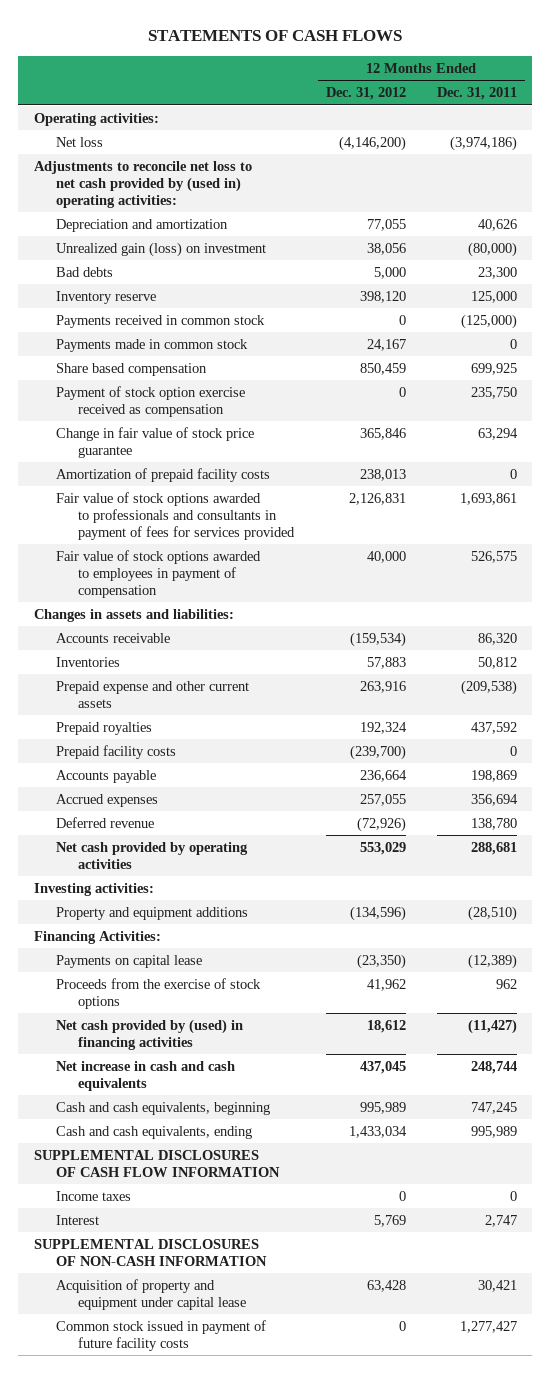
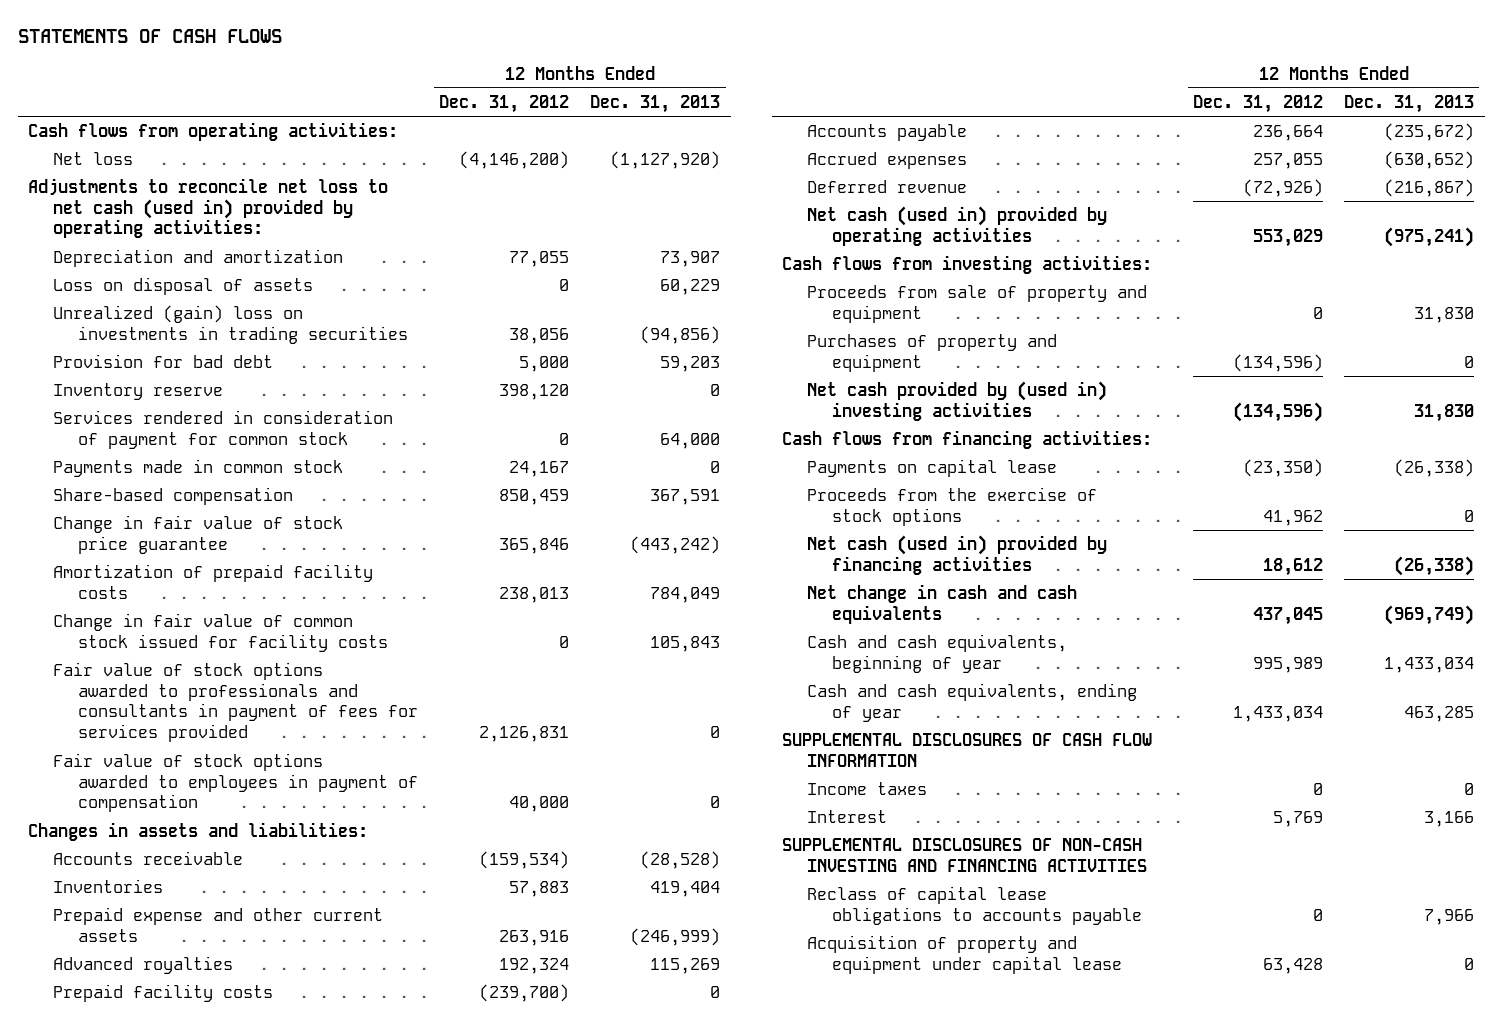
[436,87,517,101] Dec. 31, 2011 -> none
none -> [590,94,721,113] Dec. 31, 2013
[33,112,159,126] Operating activities: -> [28,121,399,141] Cash flows from operating activities:
[33,160,252,209] Adjustments to reconcile net loss to net cash provided by (used in) operating activities: -> [28,177,389,239] Adjustments to reconcile net loss to net cash (used in) provided by operating activities:
none -> [53,276,314,295] Loss on disposal of assets
[56,241,267,257] Unrealized gain (loss) on investment -> [53,304,409,344] Unrealized (gain) loss on investments in trading securities
[56,266,114,277] Bad debts -> [53,353,274,368] Provision for bad debt
[56,314,266,328] Payments received in common stock -> [53,409,394,449] Services rendered in consideration of payment for common stock
[56,385,246,418] Payment of stock option exercise received as compensation -> none
[56,362,208,376] Share based compensation -> [53,486,294,505] Share-based compensation
none -> [53,612,389,652] Change in fair value of common stock issued for facility costs
[56,721,153,735] Prepaid royalties -> [53,955,234,974] Advanced royalties
[56,841,249,870] Net cash provided by operating activities -> [807,205,1108,246] Net cash (used in) provided by operating activities
[33,882,154,896] Investing activities: -> [782,254,1153,274] Cash flows from investing activities:
none -> [807,284,1148,323] Proceeds from sale of property and equipment
[56,906,249,920] Property and equipment additions -> [807,333,1058,372] Purchases of property and equipment
none -> [807,380,1108,421] Net cash provided by (used in) investing activities
[33,930,161,944] Financing Activities: -> [782,429,1153,449] Cash flows from financing activities:
[56,1018,244,1051] Net cash provided by (used) in financing activities -> [807,534,1108,575] Net cash (used in) provided by financing activities
[56,1060,236,1092] Net increase in cash and cash equivalents -> [807,583,1078,624] Net change in cash and cash equivalents
[56,1101,271,1115] Cash and cash equivalents, beginning -> [807,633,1068,673] Cash and cash equivalents, beginning of year
[56,1125,253,1139] Cash and cash equivalents, ending -> [807,682,1138,722] Cash and cash equivalents, ending of year
[33,1238,268,1267] SUPPLEMENTAL DISCLOSURES OF NON-CASH INFORMATION -> [782,837,1148,872] SUPPLEMENTAL DISCLOSURES OF NON-CASH INVESTING AND FINANCING ACTIVITIES
none -> [807,885,1143,925] Reclass of capital lease obligations to accounts payable
[56,1319,267,1352] Common stock issued in payment of future facility costs -> none

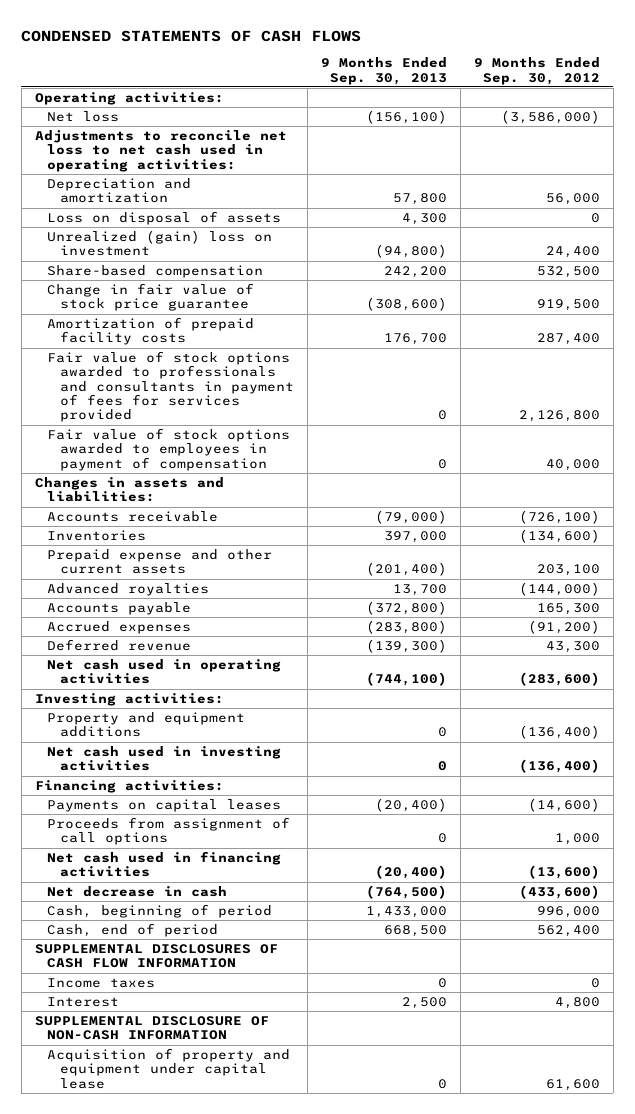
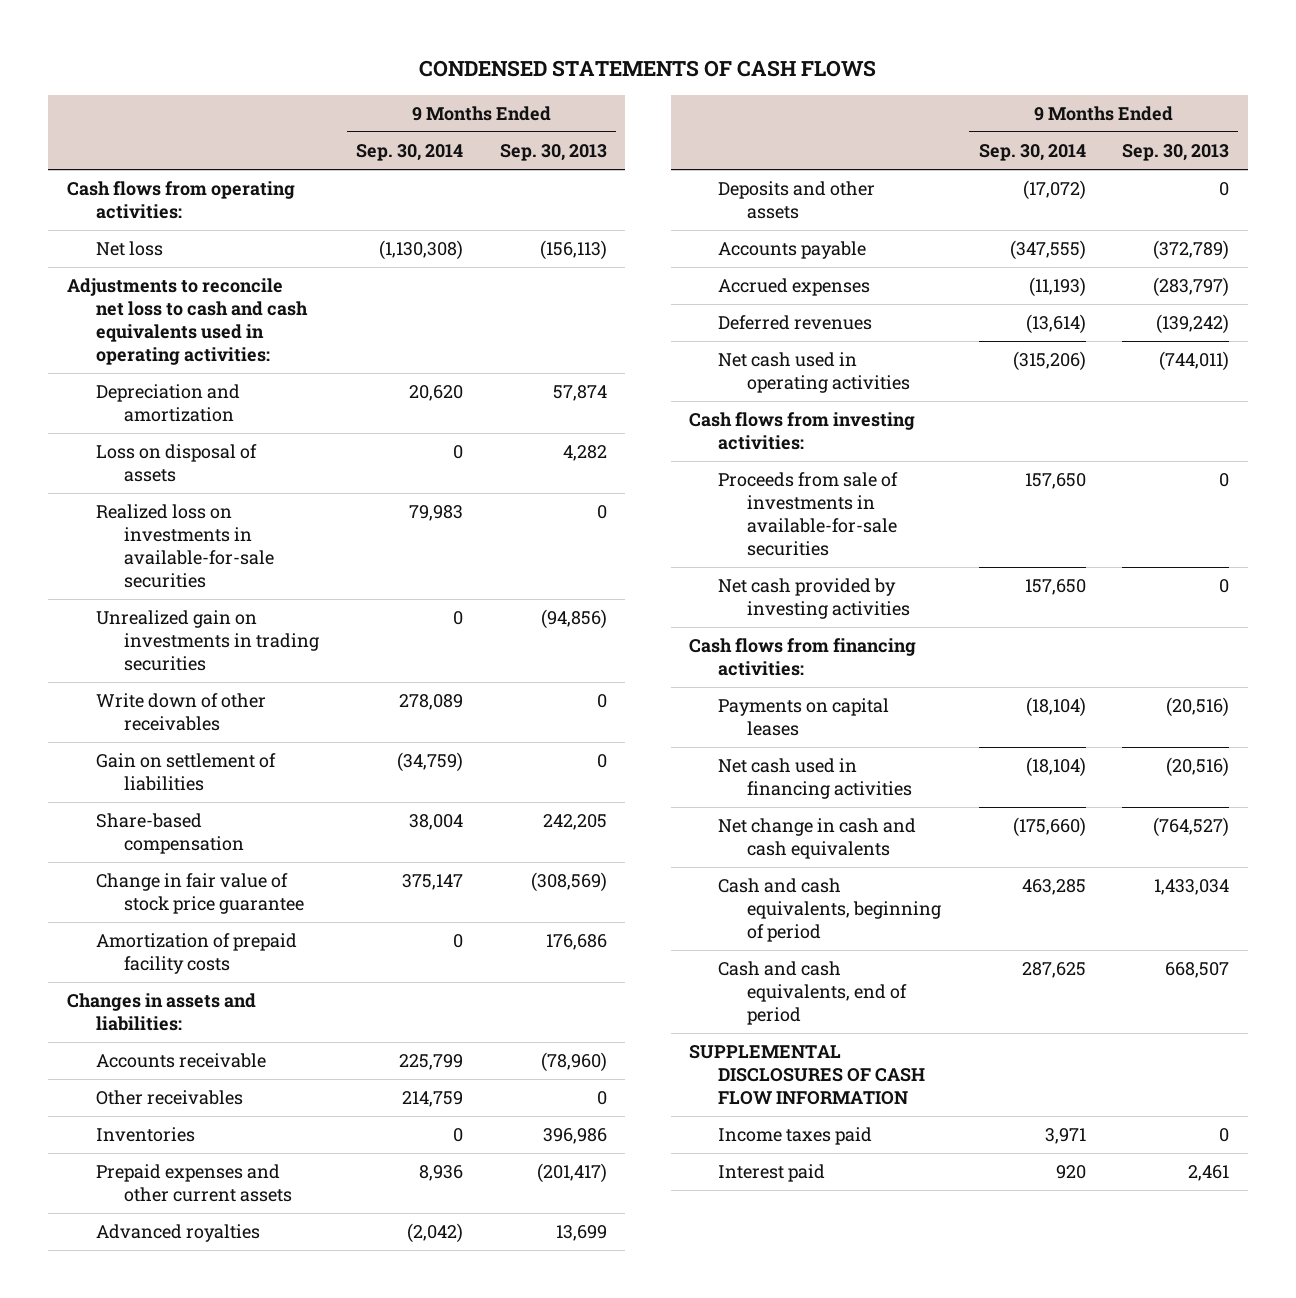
[473,57,600,85] 9 Months Ended Sep. 30, 2012 -> none
none -> [356,144,464,162] Sep. 30, 2014
[34,92,224,106] Operating activities: -> none
[47,351,294,423] Fair value of stock options awarded to professionals and consultants in payment of fees for services provided -> none
[47,428,291,471] Fair value of stock options awarded to employees in payment of compensation -> none
none -> [66,181,295,220] Cash flows from operating activities:
[365,110,447,125] (156,100) -> [539,240,607,261] (156,113)
[34,130,287,172] Adjustments to reconcile net loss to net cash used in operating activities: -> [66,278,308,365] Adjustments to reconcile net loss to cash and cash equivalents used in operating activities:
[392,193,447,206] 57,800 -> [552,385,607,402] 57,874
[401,213,447,226] 4,300 -> [562,445,607,462] 4,282
none -> [95,504,275,588] Realized loss on investments in available-for-sale securities
[47,230,273,257] Unrealized (gain) loss on investment -> [95,610,320,671] Unrealized gain on investments in trading securities
[374,244,447,259] (94,800) -> [540,609,607,630] (94,856)
none -> [95,693,266,732] Write down of other receivables
none -> [95,753,276,792] Gain on settlement of liabilities
[383,266,447,279] 242,200 -> [542,814,607,831] 242,205
[365,297,447,312] (308,600) -> [530,872,607,893] (308,569)
[383,333,447,346] 176,700 -> [545,934,607,951] 176,686
[34,693,224,707] Investing activities: -> none
[47,712,246,738] Property and equipment additions -> none
[34,780,224,794] Financing activities: -> none
[47,817,291,846] Proceeds from assignment of call options -> none
[374,510,447,525] (79,000) -> [540,1052,607,1073] (78,960)
none -> [95,1090,243,1106] Other receivables
[383,531,447,544] 397,000 -> [542,1128,607,1145] 396,986
[47,549,273,575] Prepaid expense and other current assets -> [95,1164,293,1203] Prepaid expenses and other current assets
[365,562,447,577] (201,400) -> [536,1163,607,1184] (201,417)
[392,584,447,597] 13,700 -> [555,1225,607,1242] 13,699
none -> [717,181,875,220] Deposits and other assets
[365,601,447,616] (372,800) -> [1153,240,1230,261] (372,789)
[365,620,447,635] (283,800) -> [1153,277,1230,298] (283,797)
[47,639,192,652] Deferred revenue -> [717,315,872,331] Deferred revenues
[365,639,447,654] (139,300) -> [1156,314,1230,335] (139,242)
[365,672,447,687] (744,100) -> [1159,351,1230,372] (744,011)
none -> [688,412,915,451] Cash flows from investing activities:
none -> [717,472,898,556] Proceeds from sale of investments in available-for-sale securities
[47,746,282,772] Net cash used in investing activities -> [717,578,910,620] Net cash provided by investing activities
none -> [688,638,916,677] Cash flows from financing activities:
[374,798,447,813] (20,400) -> [1166,697,1230,718] (20,516)
[374,865,447,880] (20,400) -> [1166,757,1230,778] (20,516)
[47,886,228,898] Net decrease in cash -> [717,818,916,860] Net change in cash and cash equivalents
[365,885,447,900] (764,500) -> [1153,817,1230,838] (764,527)
[47,904,273,919] Cash, beginning of period -> [717,878,941,942] Cash and cash equivalents, beginning of period
[365,906,447,919] 1,433,000 -> [1154,879,1230,896] 1,433,034
[47,923,219,938] Cash, end of period -> [717,961,907,1025] Cash and cash equivalents, end of period
[383,925,447,938] 668,500 -> [1165,962,1230,979] 668,507
[34,1016,269,1041] SUPPLEMENTAL DISCLOSURE OF NON-CASH INFORMATION -> none
[47,1048,291,1089] Acquisition of property and equipment under capital lease -> none
[47,978,156,989] Income taxes -> [717,1127,872,1146] Income taxes paid
[47,997,120,1008] Interest -> [717,1164,825,1183] Interest paid
[401,997,447,1010] 2,500 -> [1188,1165,1230,1182] 2,461

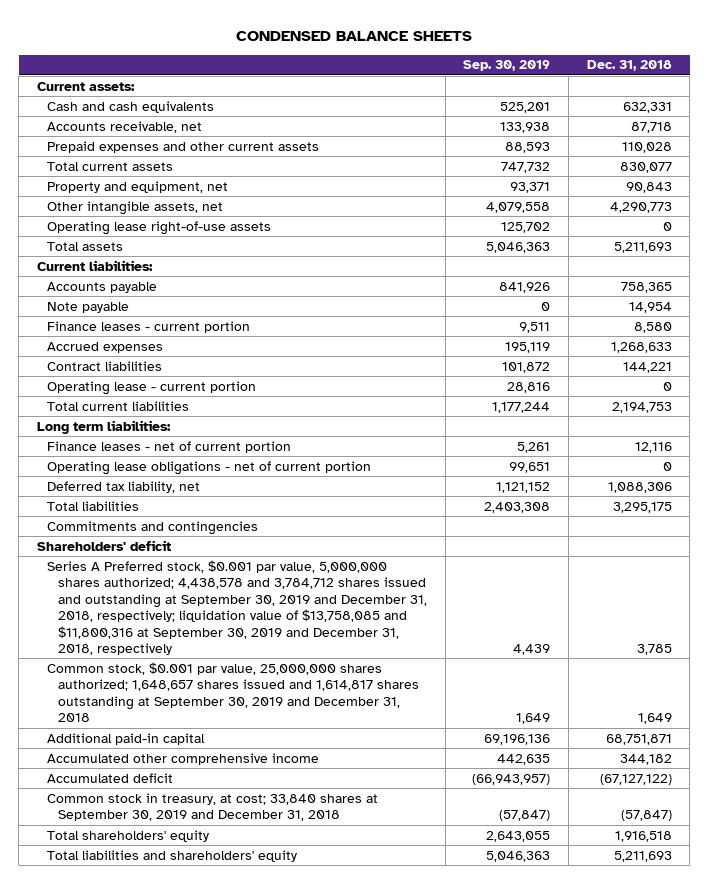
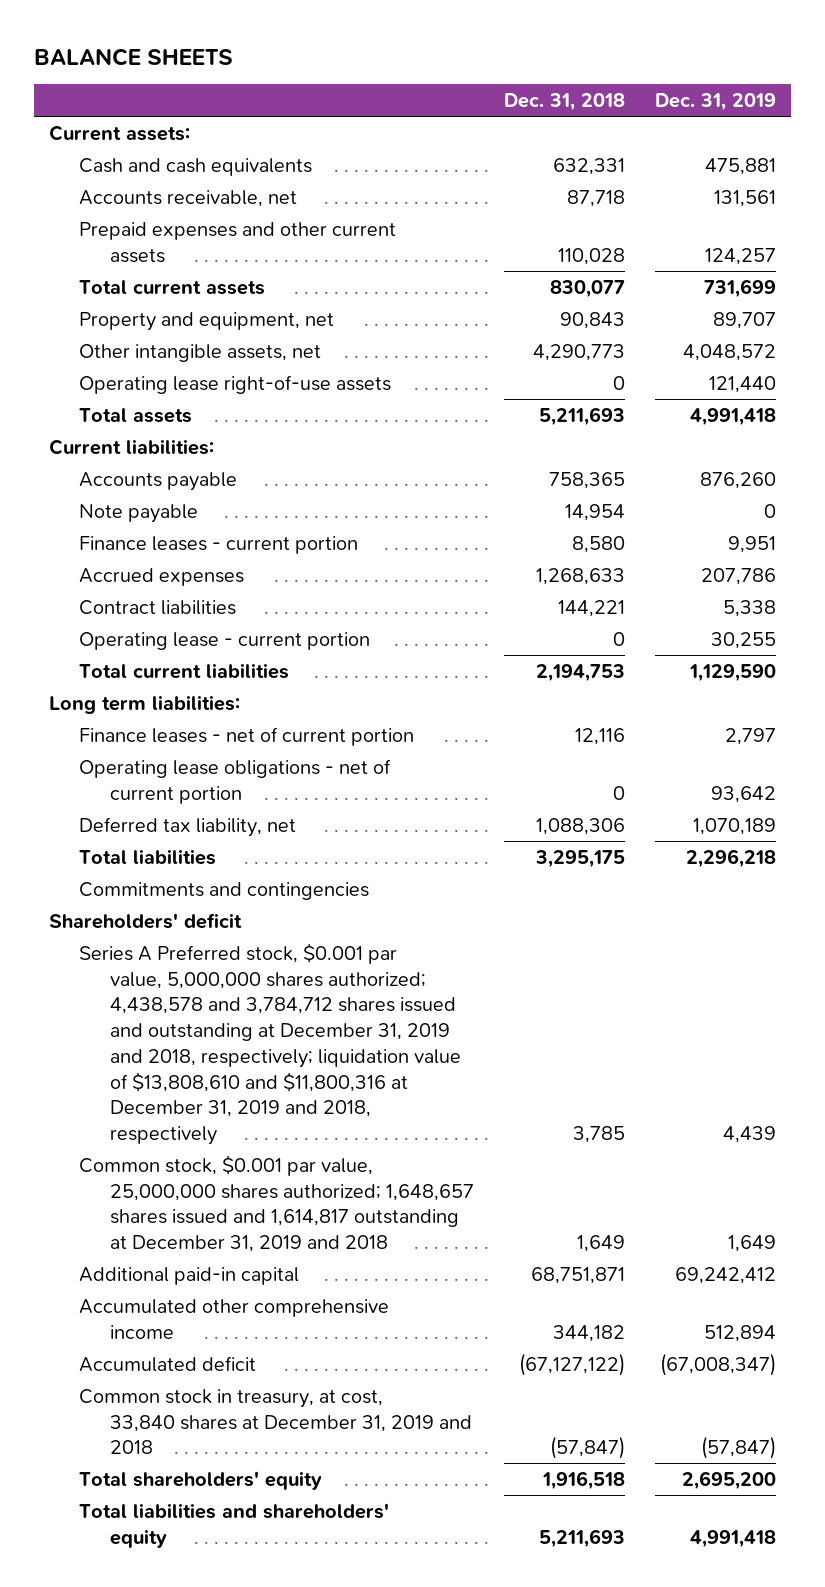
[236,30,473,41] CONDENSED BALANCE SHEETS -> [33,47,233,66] BALANCE SHEETS
[463,60,551,72] Sep. 30, 2019 -> none
none -> [655,93,777,112] Dec. 31, 2019
[47,559,427,656] Series A Preferred stock, $0.001 par value, 5,000,000 shares authorized; 4,438,578 and 3,784,712 shares issued and outstanding at September 30, 2019 and December 31, 2018, respectively; liquidation value of $13,758,085 and $11,800,316 at September 30, 2019 and December 31, 2018, respectively -> [79,942,462,1146] Series A Preferred stock, $0.001 par value, 5,000,000 shares authorized; 4,438,578 and 3,784,712 shares issued and outstanding at December 31, 2019 and 2018, respectively; liquidation value of $13,808,610 and $11,800,316 at December 31, 2019 and 2018, respectively
[47,661,419,723] Common stock, $0.001 par value, 25,000,000 shares authorized; 1,648,657 shares issued and 1,614,817 shares outstanding at September 30, 2019 and December 31, 2018 -> [79,1154,475,1253] Common stock, $0.001 par value, 25,000,000 shares authorized; 1,648,657 shares issued and 1,614,817 outstanding at December 31, 2019 and 2018
[47,792,379,822] Common stock in treasury, at cost; 33,840 shares at September 30, 2019 and December 31, 2018 -> [79,1388,473,1455] Common stock in treasury, at cost, 33,840 shares at December 31, 2019 and 2018

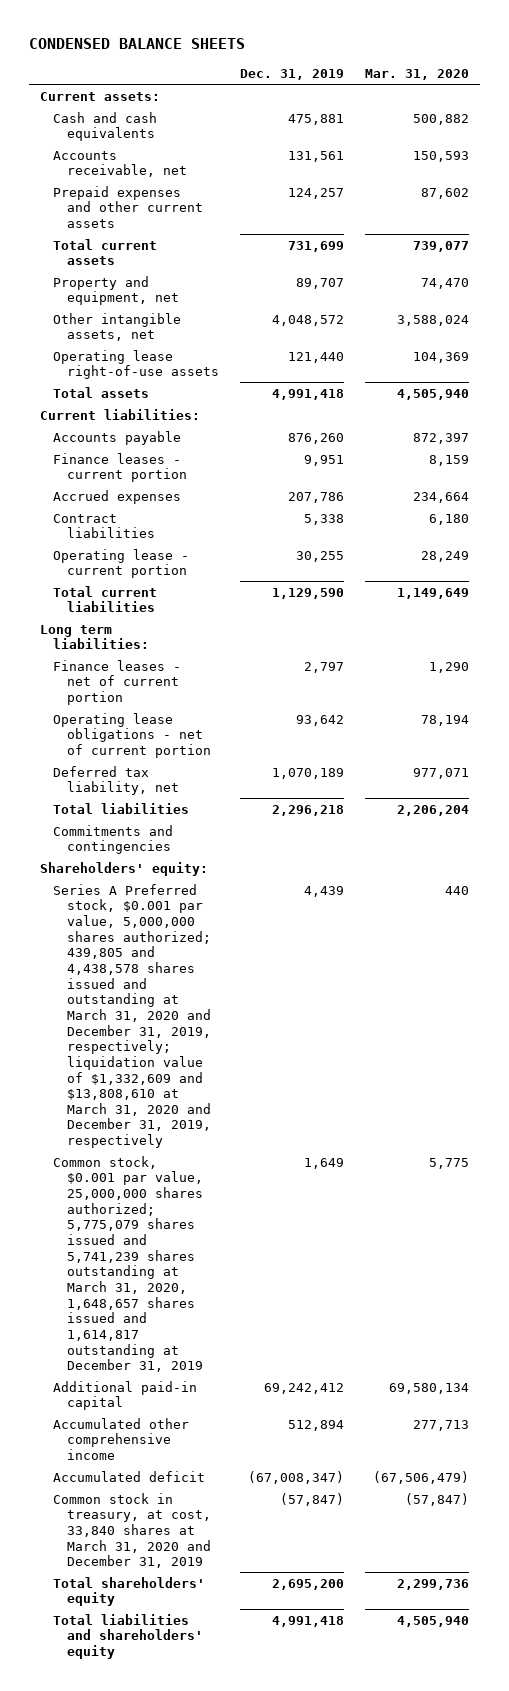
[33,47,233,66] BALANCE SHEETS -> [28,38,245,50] CONDENSED BALANCE SHEETS
[504,93,626,112] Dec. 31, 2018 -> none
none -> [365,69,470,81] Mar. 31, 2020
[79,503,199,523] Note payable -> none
[48,912,242,929] Shareholders' deficit -> [39,861,208,876] Shareholders' equity:
[79,942,462,1146] Series A Preferred stock, $0.001 par value, 5,000,000 shares authorized; 4,438,578 and 3,784,712 shares issued and outstanding at December 31, 2019 and 2018, respectively; liquidation value of $13,808,610 and $11,800,316 at December 31, 2019 and 2018, respectively -> [53,883,211,1149] Series A Preferred stock, $0.001 par value, 5,000,000 shares authorized; 439,805 and 4,438,578 shares issued and outstanding at March 31, 2020 and December 31, 2019, respectively; liquidation value of $1,332,609 and $13,808,610 at March 31, 2020 and December 31, 2019, respectively
[79,1154,475,1253] Common stock, $0.001 par value, 25,000,000 shares authorized; 1,648,657 shares issued and 1,614,817 outstanding at December 31, 2019 and 2018 -> [53,1155,203,1373] Common stock, $0.001 par value, 25,000,000 shares authorized; 5,775,079 shares issued and 5,741,239 shares outstanding at March 31, 2020, 1,648,657 shares issued and 1,614,817 outstanding at December 31, 2019
[79,1388,473,1455] Common stock in treasury, at cost, 33,840 shares at December 31, 2019 and 2018 -> [53,1492,211,1569] Common stock in treasury, at cost, 33,840 shares at March 31, 2020 and December 31, 2019

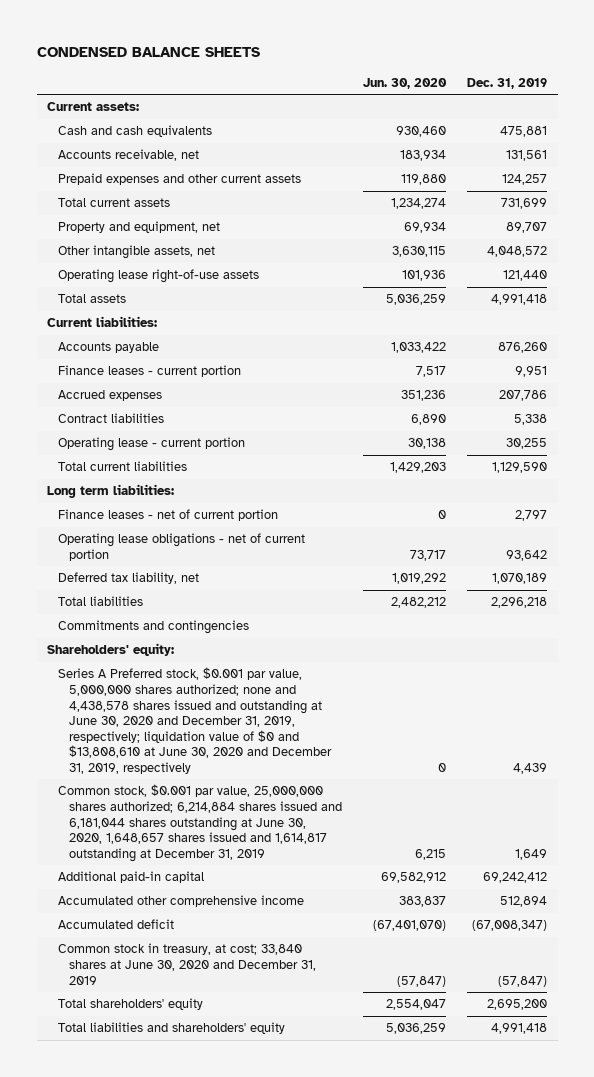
[365,69,470,81] Mar. 31, 2020 -> none
none -> [362,77,447,89] Jun. 30, 2020
[53,883,211,1149] Series A Preferred stock, $0.001 par value, 5,000,000 shares authorized; 439,805 and 4,438,578 shares issued and outstanding at March 31, 2020 and December 31, 2019, respectively; liquidation value of $1,332,609 and $13,808,610 at March 31, 2020 and December 31, 2019, respectively -> [58,667,332,774] Series A Preferred stock, $0.001 par value, 5,000,000 shares authorized; none and 4,438,578 shares issued and outstanding at June 30, 2020 and December 31, 2019, respectively; liquidation value of $0 and $13,808,610 at June 30, 2020 and December 31, 2019, respectively
[53,1155,203,1373] Common stock, $0.001 par value, 25,000,000 shares authorized; 5,775,079 shares issued and 5,741,239 shares outstanding at March 31, 2020, 1,648,657 shares issued and 1,614,817 outstanding at December 31, 2019 -> [58,784,342,862] Common stock, $0.001 par value, 25,000,000 shares authorized; 6,214,884 shares issued and 6,181,044 shares outstanding at June 30, 2020, 1,648,657 shares issued and 1,614,817 outstanding at December 31, 2019
[53,1492,211,1569] Common stock in treasury, at cost, 33,840 shares at March 31, 2020 and December 31, 2019 -> [58,943,316,985] Common stock in treasury, at cost; 33,840 shares at June 30, 2020 and December 31, 2019

